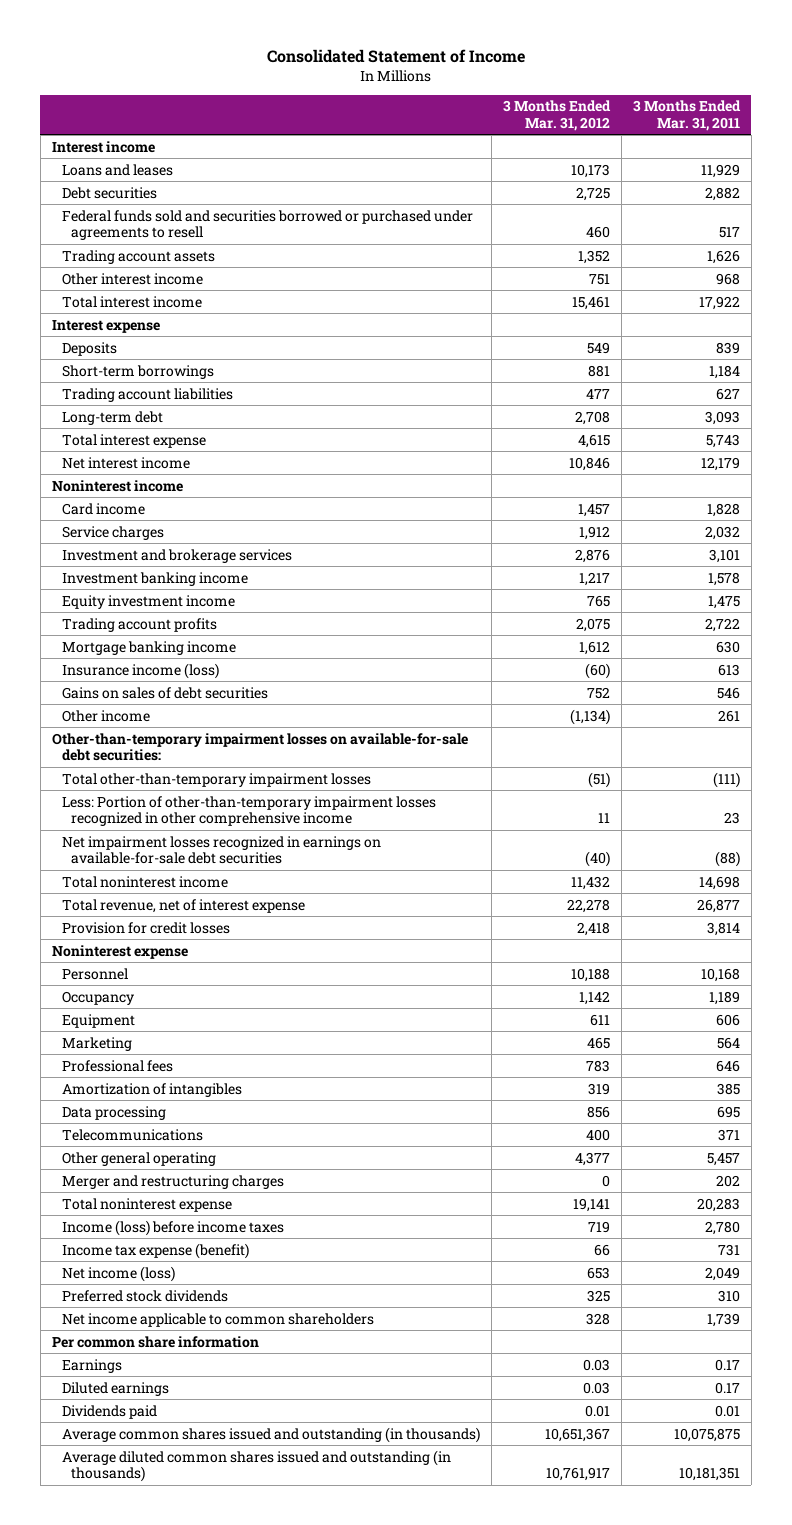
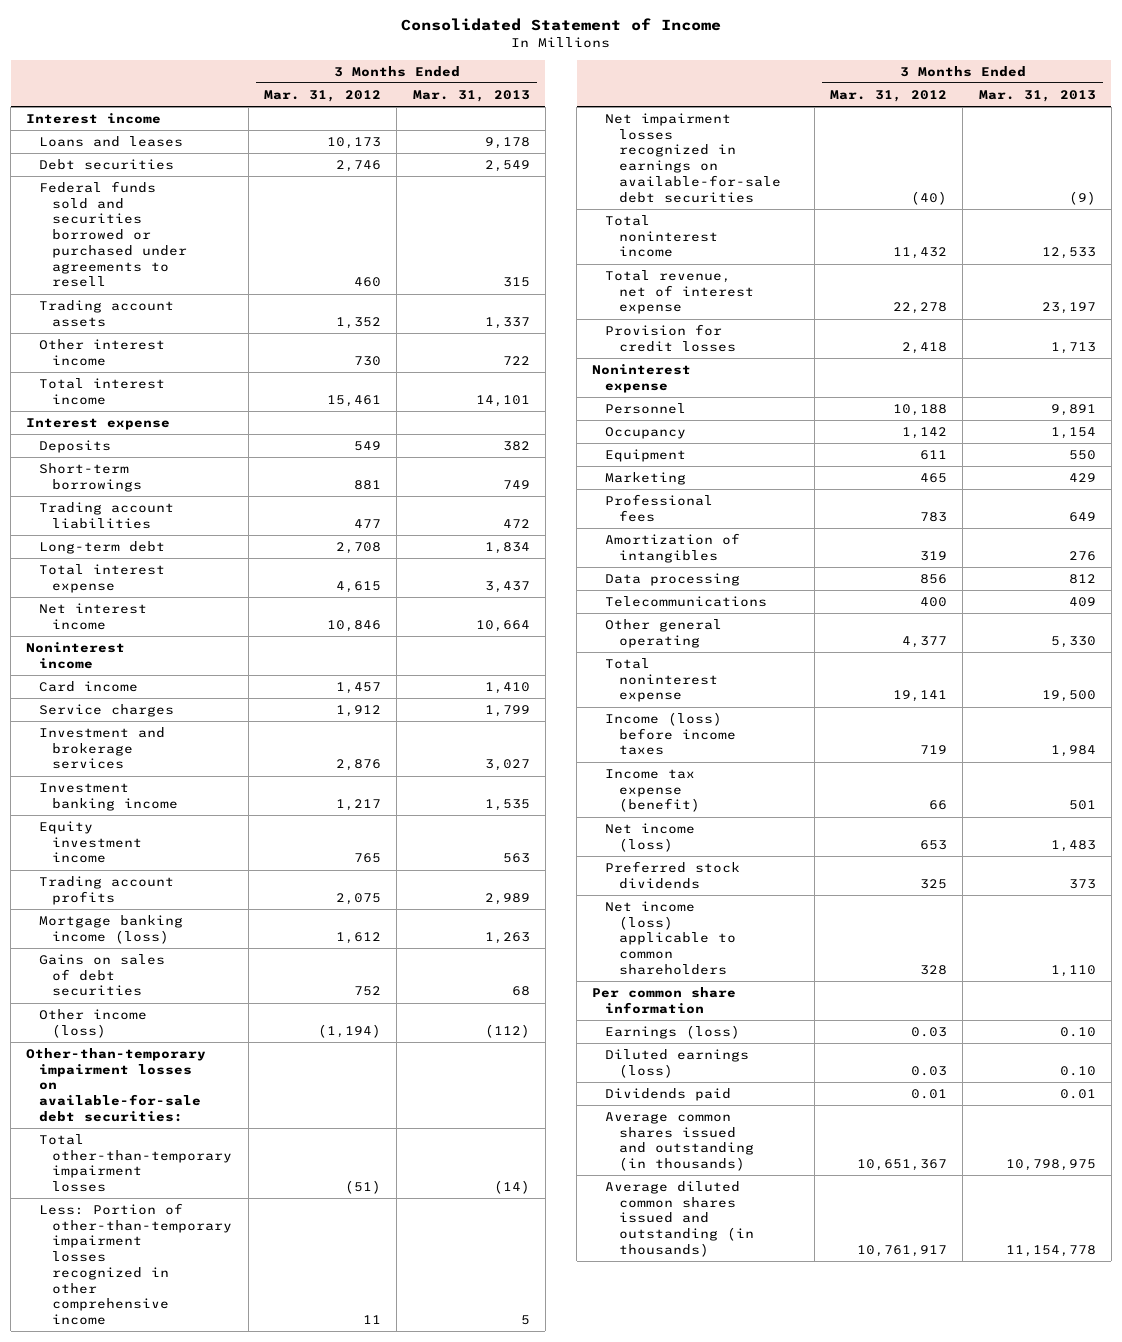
[632,100,741,131] 3 Months Ended Mar. 31, 2011 -> none
none -> [412,89,530,102] Mar. 31, 2013
[575,186,610,201] 2,725 -> [336,160,382,173] 2,746
[588,273,610,285] 751 -> [354,355,382,366] 730
[61,662,219,679] Insurance income (loss) -> none
[61,640,236,655] Mortgage banking income -> [39,915,184,944] Mortgage banking income (loss)
[61,709,150,722] Other income -> [39,1009,148,1038] Other income (loss)
[569,708,610,725] (1,134) -> [318,1023,382,1038] (1,194)
[61,1174,284,1189] Merger and restructuring charges -> none
[61,1312,374,1327] Net income applicable to common shareholders -> [605,901,736,975] Net income (loss) applicable to common shareholders
[61,1358,122,1373] Earnings -> [605,1025,741,1040] Earnings (loss)
[61,1381,169,1396] Diluted earnings -> [605,1049,750,1078] Diluted earnings (loss)

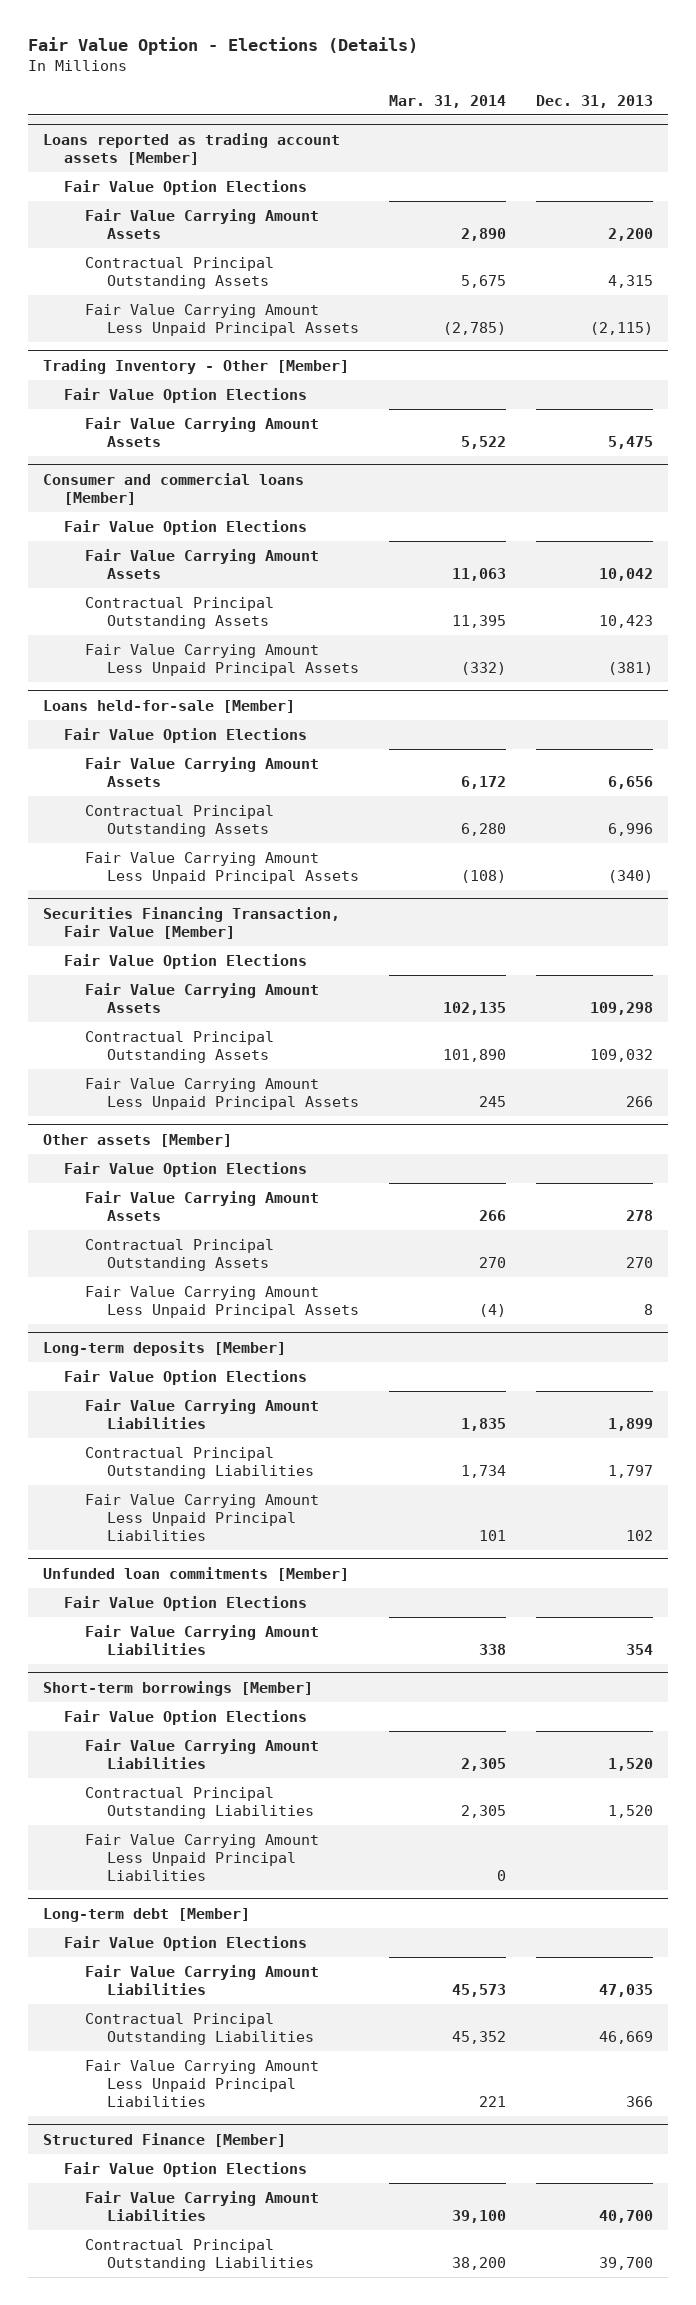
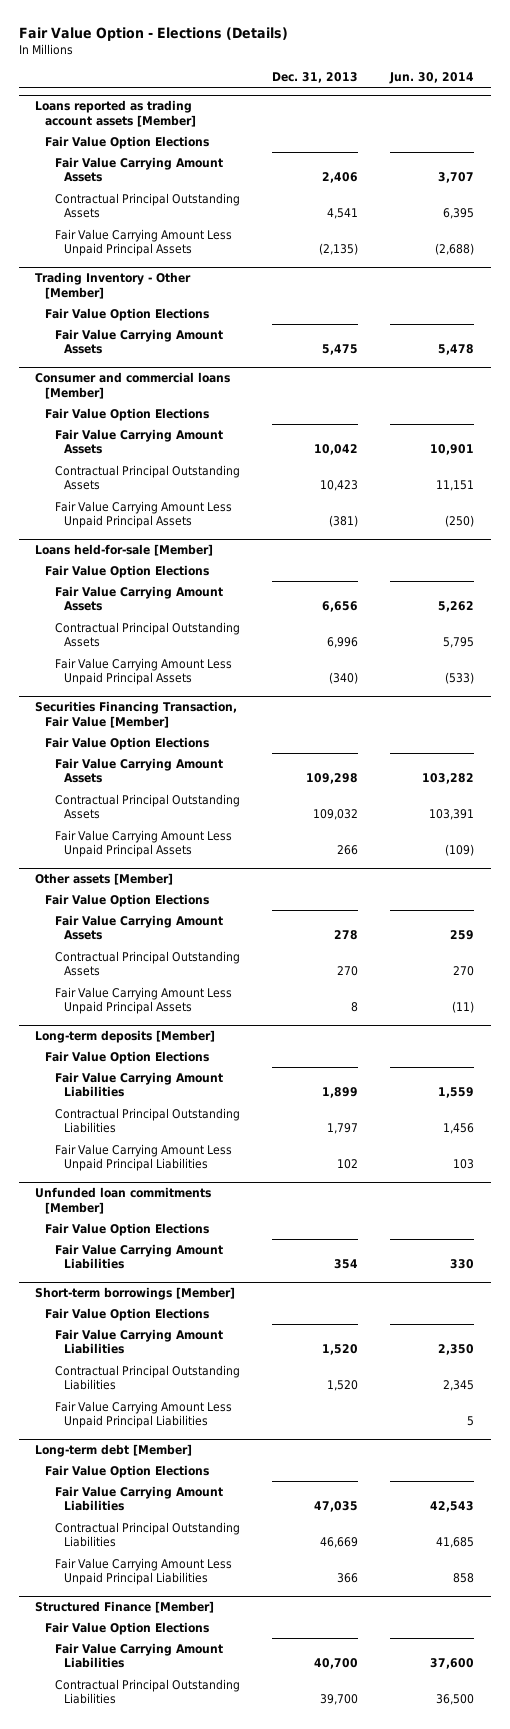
[388,94,506,108] Mar. 31, 2014 -> none
none -> [389,72,475,85] Jun. 30, 2014
[607,227,653,241] 2,200 -> [322,172,359,184] 2,406
[607,274,653,288] 4,315 -> [327,208,359,220] 4,541
[589,321,653,335] (2,115) -> [319,243,359,256] (2,135)

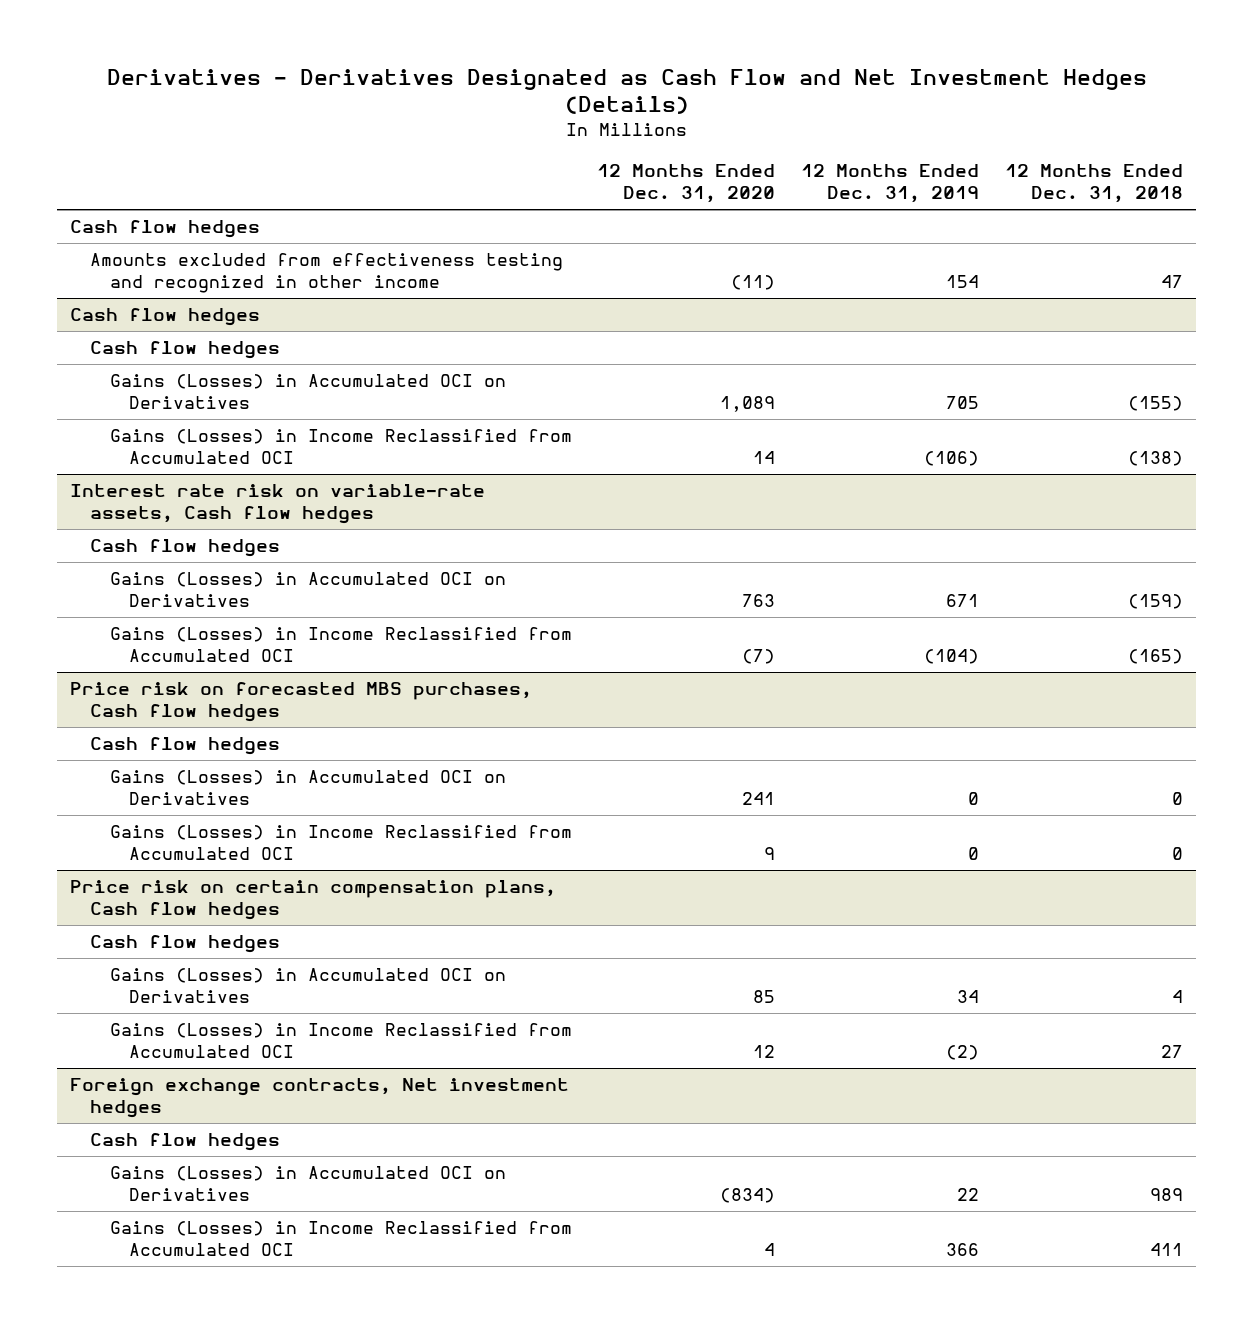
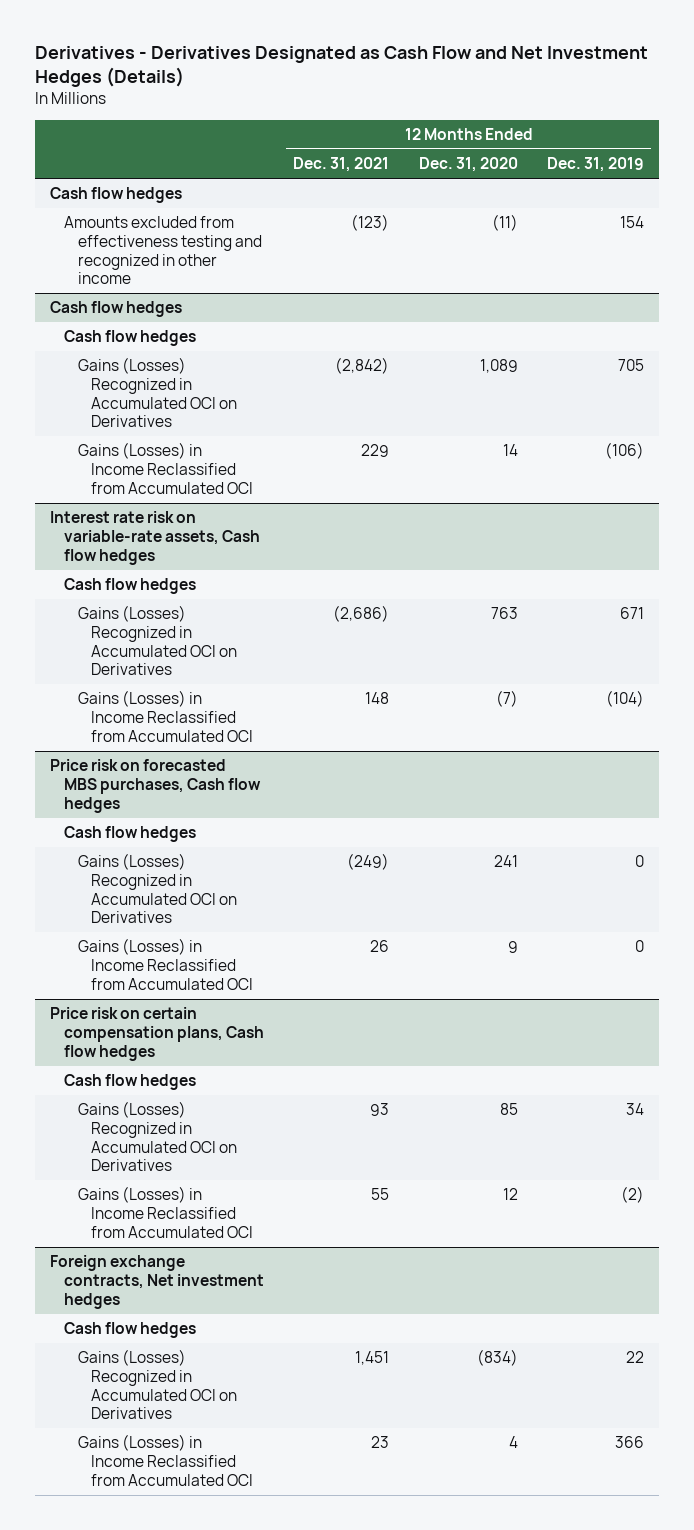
[1005,164,1184,204] 12 Months Ended Dec. 31, 2018 -> none
none -> [293,157,390,173] Dec. 31, 2021
[109,374,506,410] Gains (Losses) in Accumulated OCI on Derivatives -> [77,357,238,428] Gains (Losses) Recognized in Accumulated OCI on Derivatives
[109,572,506,608] Gains (Losses) in Accumulated OCI on Derivatives -> [77,605,238,676] Gains (Losses) Recognized in Accumulated OCI on Derivatives
[109,770,506,806] Gains (Losses) in Accumulated OCI on Derivatives -> [77,853,238,924] Gains (Losses) Recognized in Accumulated OCI on Derivatives
[109,968,506,1004] Gains (Losses) in Accumulated OCI on Derivatives -> [77,1101,238,1172] Gains (Losses) Recognized in Accumulated OCI on Derivatives
[109,1166,506,1202] Gains (Losses) in Accumulated OCI on Derivatives -> [77,1349,238,1420] Gains (Losses) Recognized in Accumulated OCI on Derivatives

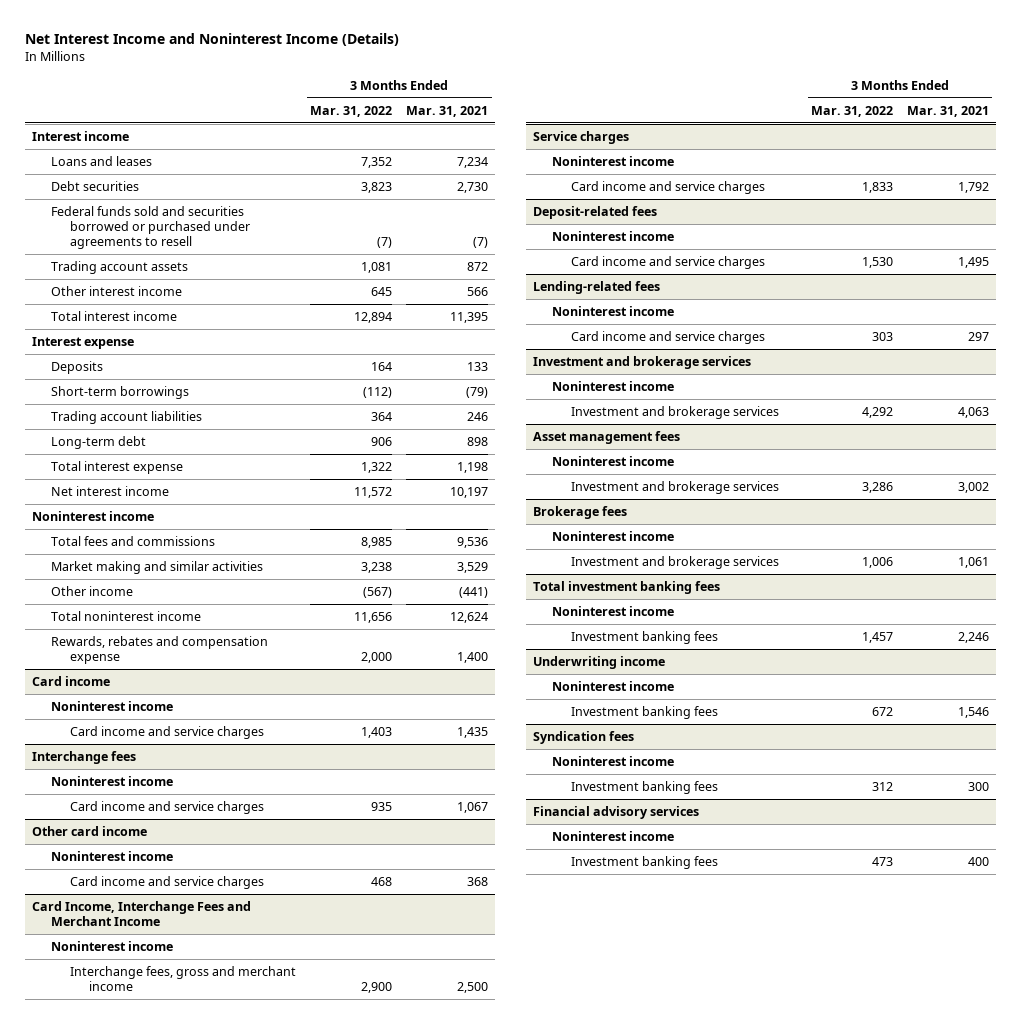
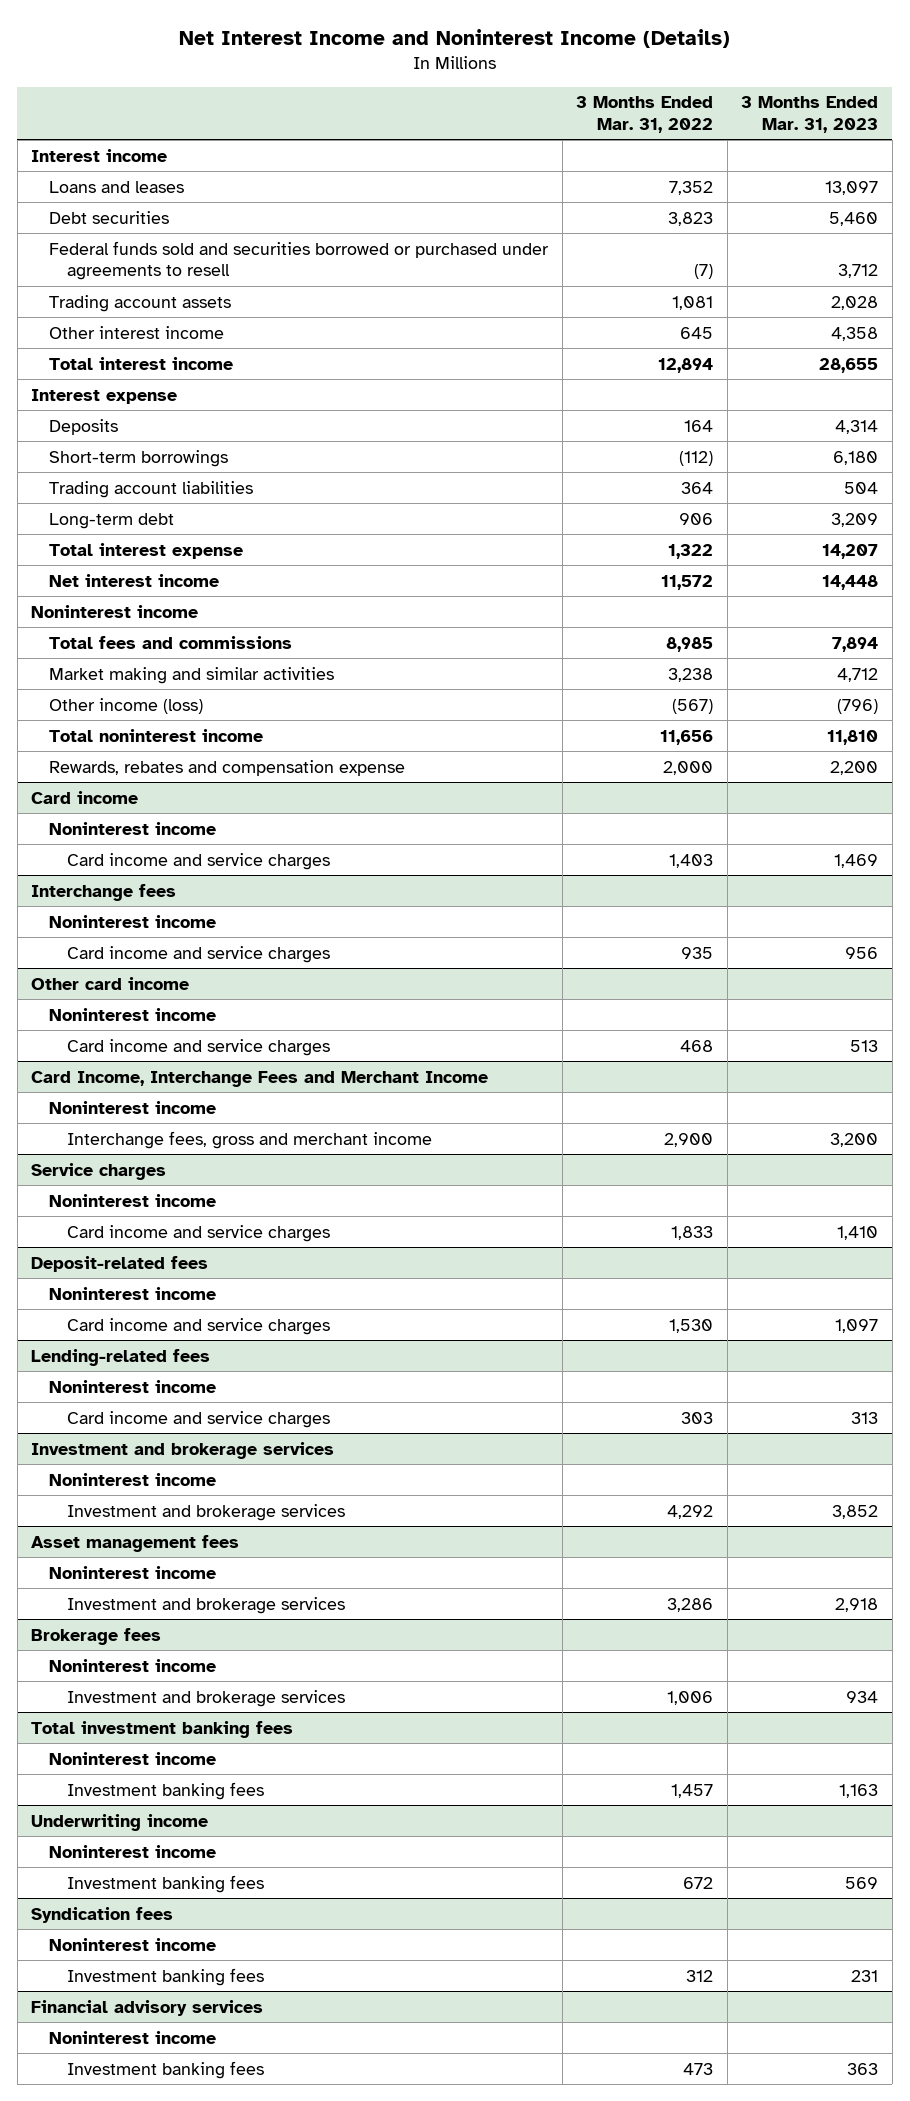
[406,105,489,117] Mar. 31, 2021 -> none
none -> [741,96,879,133] 3 Months Ended Mar. 31, 2023
[51,585,134,596] Other income -> [49,697,204,714] Other income (loss)

